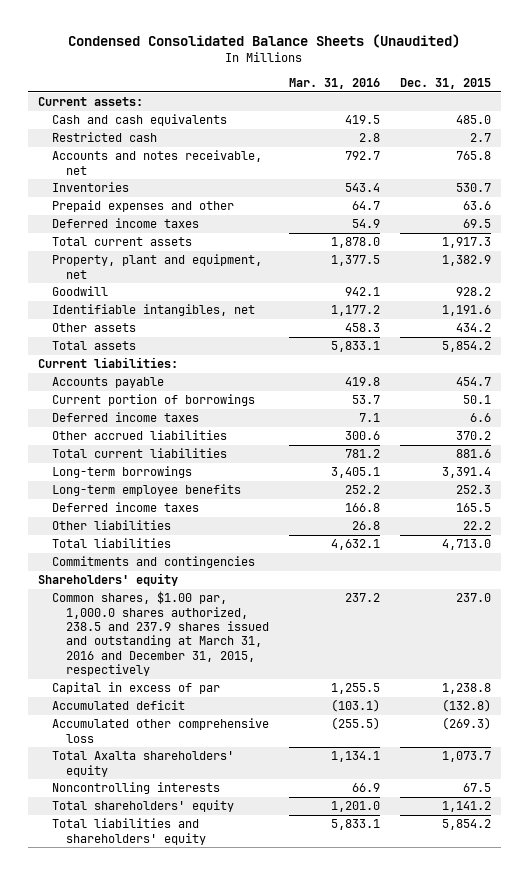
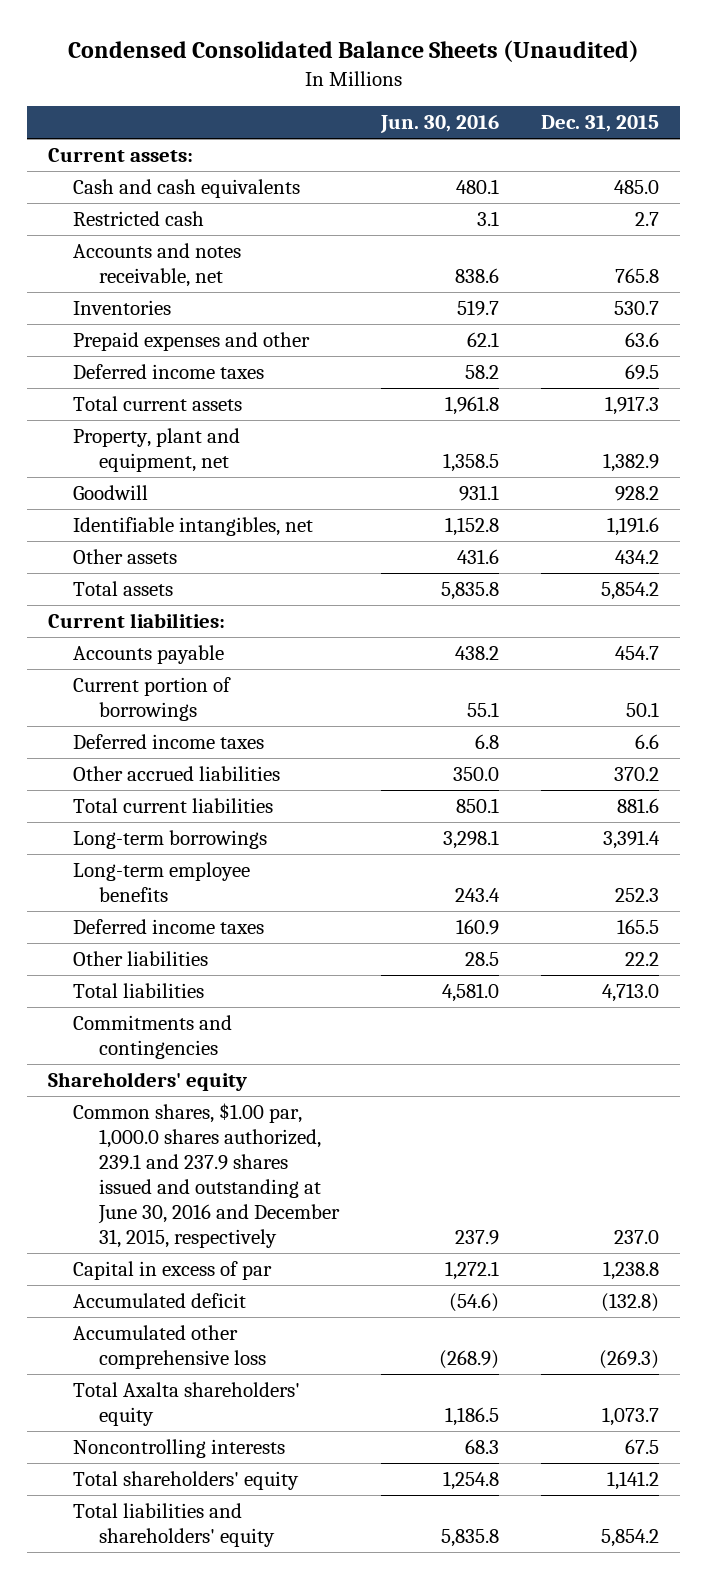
[288,78,380,90] Mar. 31, 2016 -> none
none -> [380,115,500,134] Jun. 30, 2016
[51,591,269,677] Common shares, $1.00 par, 1,000.0 shares authorized, 238.5 and 237.9 shares issued and outstanding at March 31, 2016 and December 31, 2015, respectively -> [73,1102,341,1249] Common shares, $1.00 par, 1,000.0 shares authorized, 239.1 and 237.9 shares issued and outstanding at June 30, 2016 and December 31, 2015, respectively

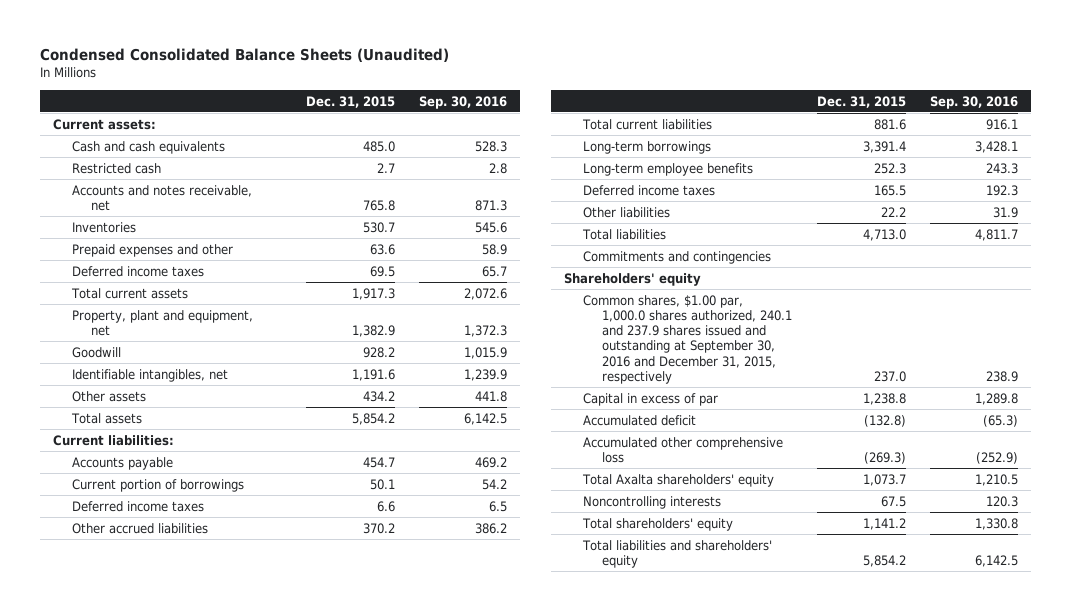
[380,115,500,134] Jun. 30, 2016 -> none
none -> [419,95,508,109] Sep. 30, 2016
[73,1102,341,1249] Common shares, $1.00 par, 1,000.0 shares authorized, 239.1 and 237.9 shares issued and outstanding at June 30, 2016 and December 31, 2015, respectively -> [583,294,793,385] Common shares, $1.00 par, 1,000.0 shares authorized, 240.1 and 237.9 shares issued and outstanding at September 30, 2016 and December 31, 2015, respectively

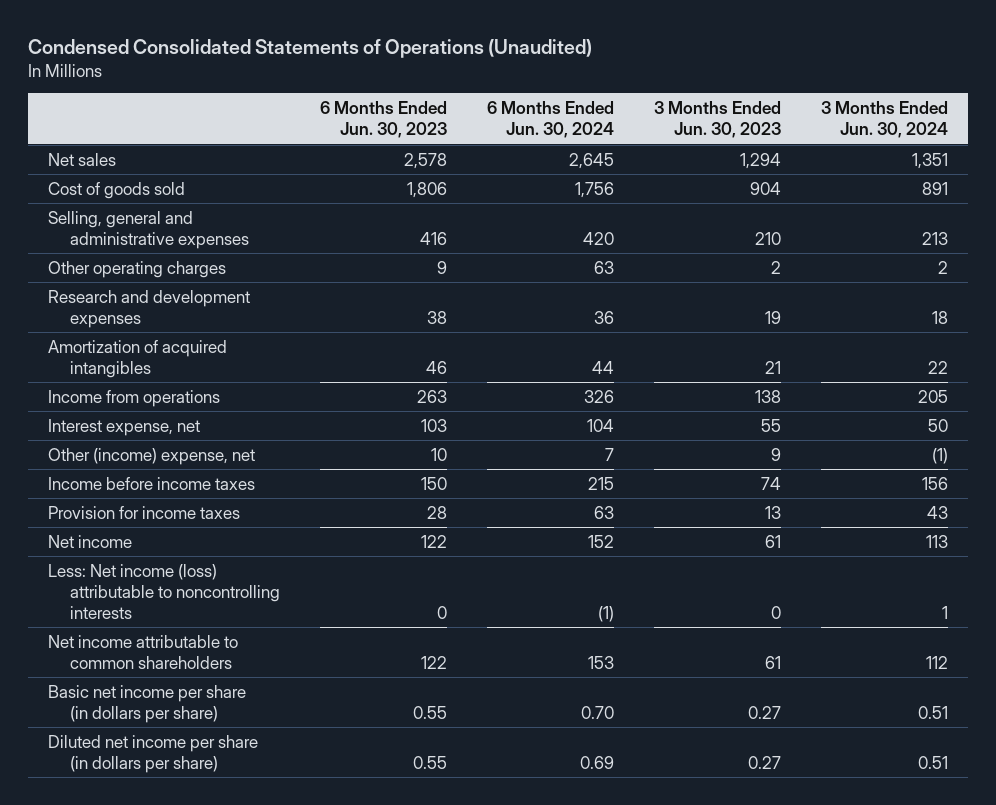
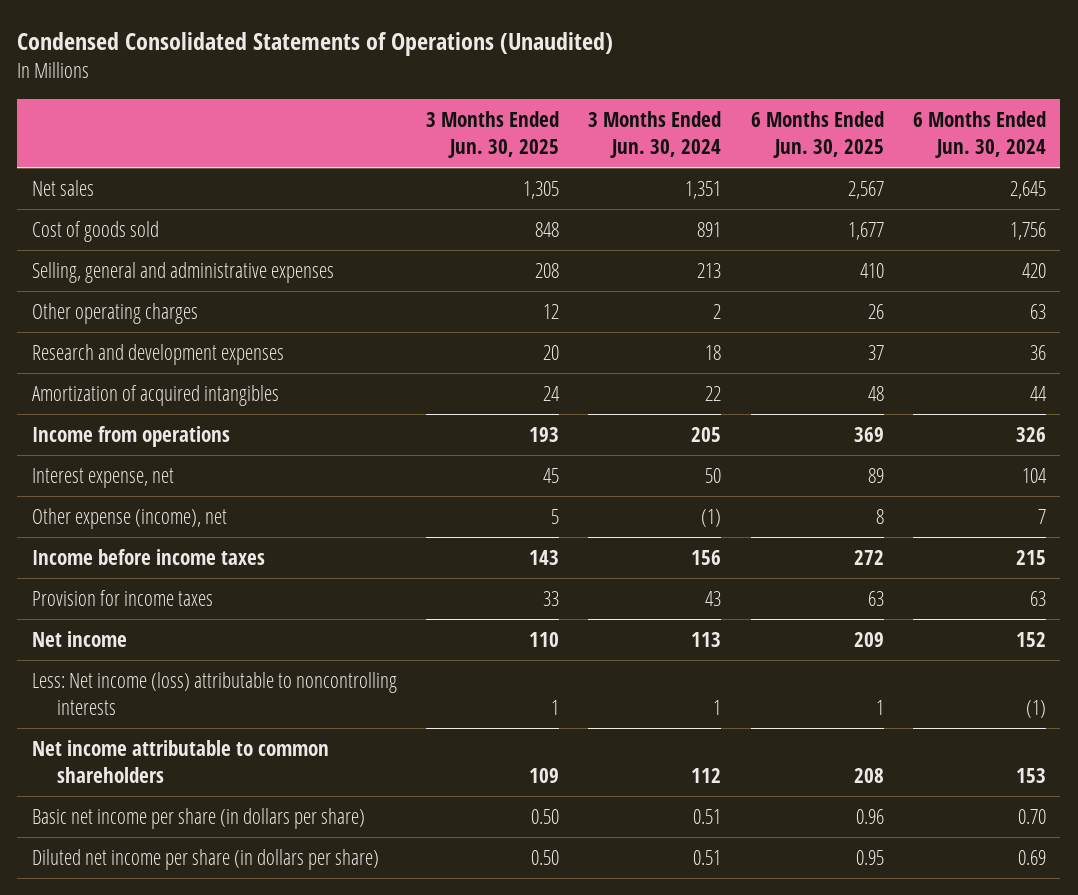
[319,101,447,139] 6 Months Ended Jun. 30, 2023 -> none
[654,101,782,139] 3 Months Ended Jun. 30, 2023 -> none
none -> [426,111,560,159] 3 Months Ended Jun. 30, 2025
none -> [750,111,884,159] 6 Months Ended Jun. 30, 2025
[47,447,255,465] Other (income) expense, net -> [31,508,227,530] Other expense (income), net

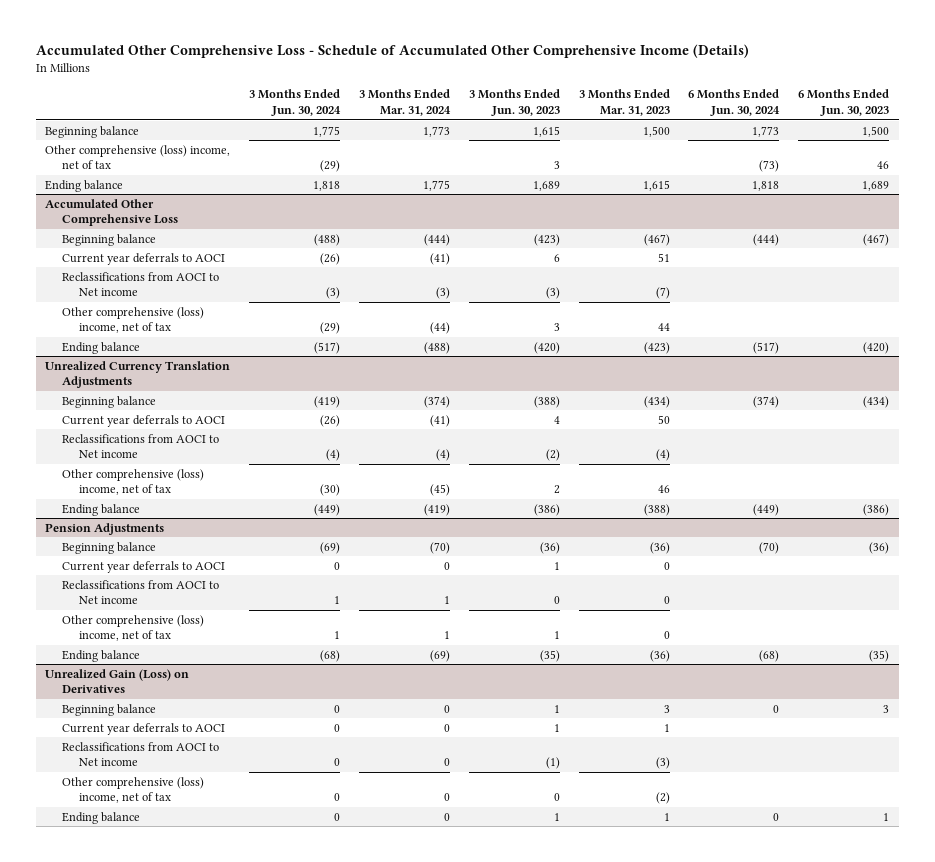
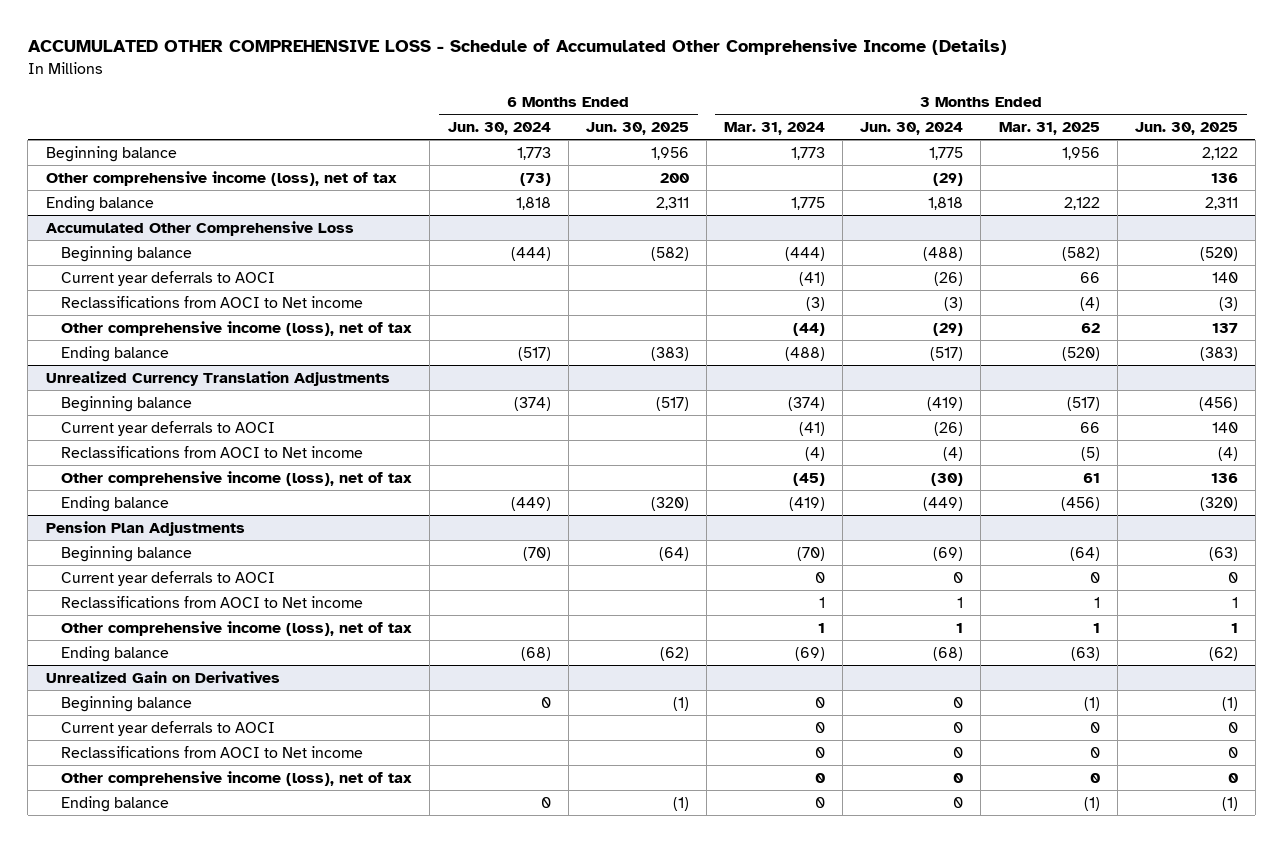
[35,44,749,59] Accumulated Other Comprehensive Loss - Schedule of Accumulated Other Comprehensive Income (Details) -> [27,39,1007,56] ACCUMULATED OTHER COMPREHENSIVE LOSS - Schedule of Accumulated Other Comprehensive Income (Details)
[468,89,560,117] 3 Months Ended Jun. 30, 2023 -> none
[578,89,670,117] 3 Months Ended Mar. 31, 2023 -> none
[798,89,890,117] 6 Months Ended Jun. 30, 2023 -> none
none -> [585,121,689,135] Jun. 30, 2025
none -> [998,121,1100,135] Mar. 31, 2025
none -> [1134,121,1238,135] Jun. 30, 2025
[45,144,231,170] Other comprehensive (loss) income, net of tax -> [45,170,397,186] Other comprehensive income (loss), net of tax
[62,306,205,334] Other comprehensive (loss) income, net of tax -> [61,320,413,336] Other comprehensive income (loss), net of tax
[62,468,205,496] Other comprehensive (loss) income, net of tax -> [61,470,413,486] Other comprehensive income (loss), net of tax
[45,522,165,535] Pension Adjustments -> [45,520,245,536] Pension Plan Adjustments
[62,614,205,642] Other comprehensive (loss) income, net of tax -> [61,620,413,636] Other comprehensive income (loss), net of tax
[45,668,190,694] Unrealized Gain (Loss) on Derivatives -> [45,670,280,683] Unrealized Gain on Derivatives
[62,776,205,804] Other comprehensive (loss) income, net of tax -> [61,770,413,786] Other comprehensive income (loss), net of tax

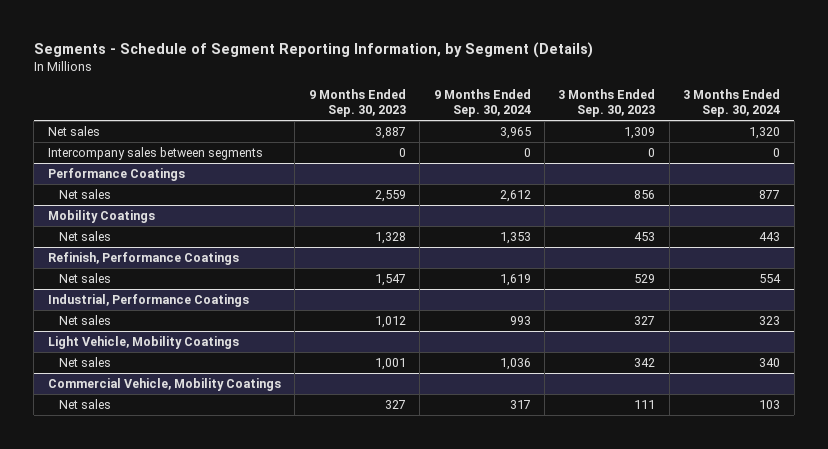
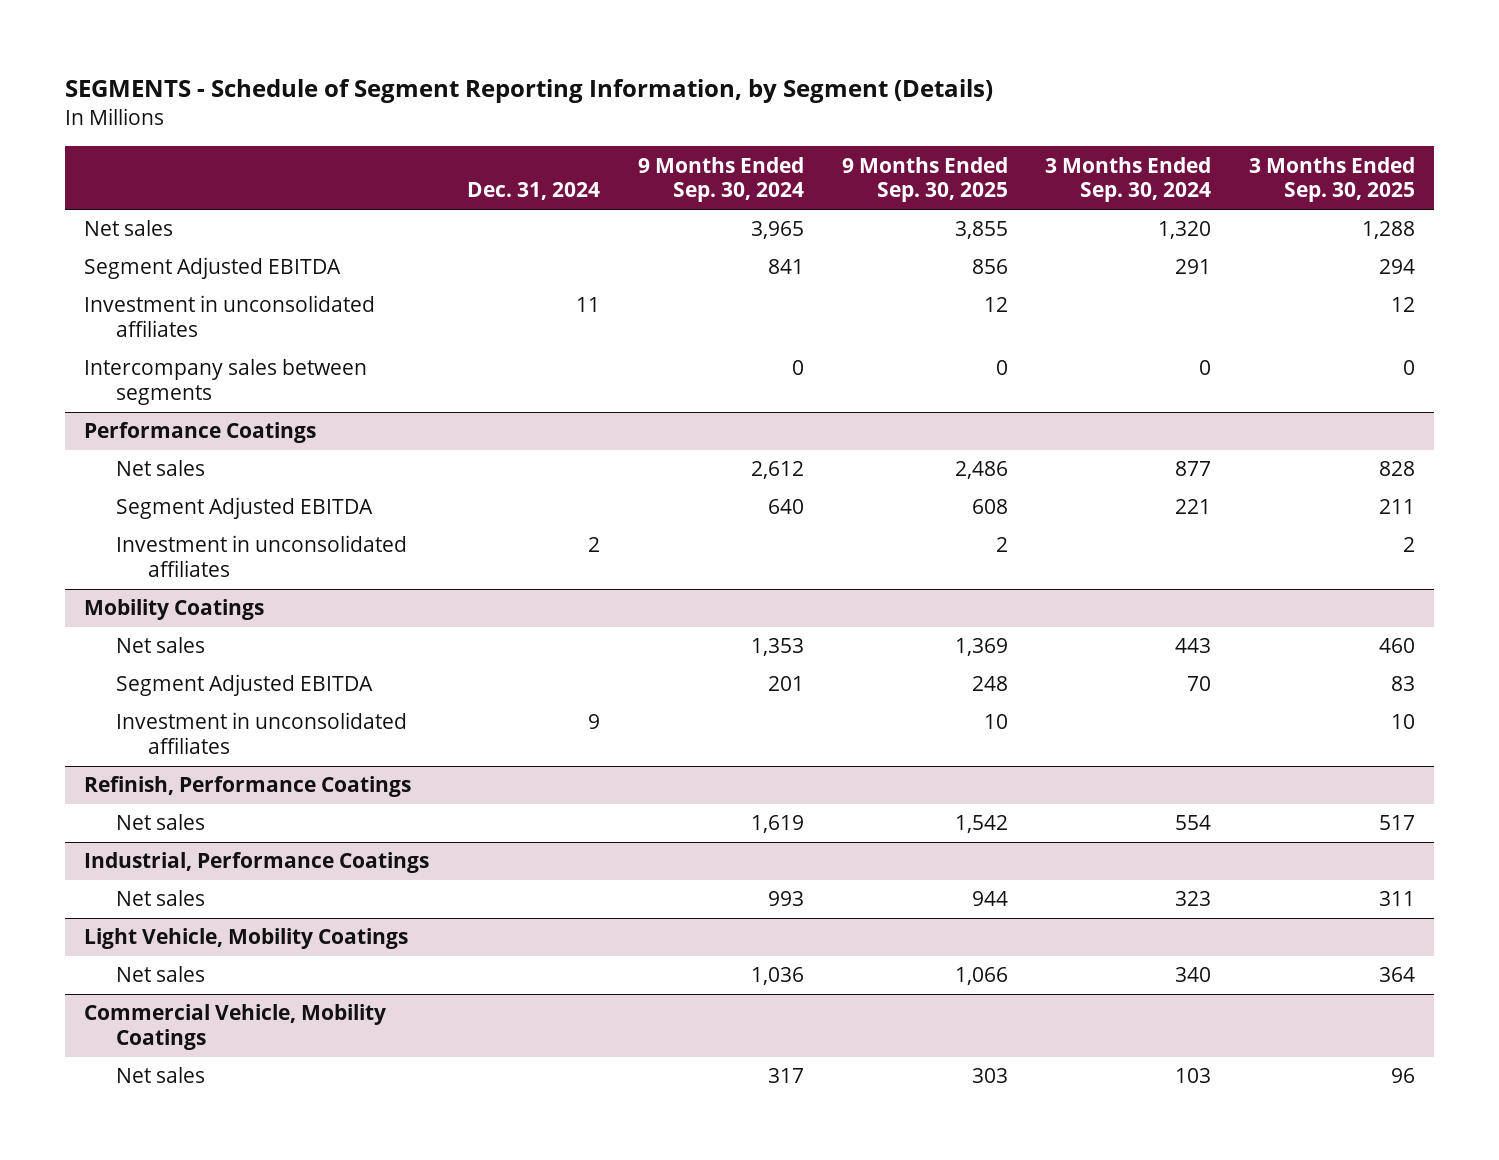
[33,41,593,58] Segments - Schedule of Segment Reporting Information, by Segment (Details) -> [65,79,994,104] SEGMENTS - Schedule of Segment Reporting Information, by Segment (Details)
[308,88,406,118] 9 Months Ended Sep. 30, 2023 -> none
[558,88,656,118] 3 Months Ended Sep. 30, 2023 -> none
none -> [466,182,600,201] Dec. 31, 2024
none -> [841,156,1008,203] 9 Months Ended Sep. 30, 2025
none -> [1249,156,1416,203] 3 Months Ended Sep. 30, 2025
none -> [84,257,342,280] Segment Adjusted EBITDA
none -> [84,295,376,338] Investment in unconsolidated affiliates
none -> [115,497,373,520] Segment Adjusted EBITDA
none -> [115,535,407,578] Investment in unconsolidated affiliates
none -> [115,674,373,697] Segment Adjusted EBITDA
none -> [115,712,407,755] Investment in unconsolidated affiliates

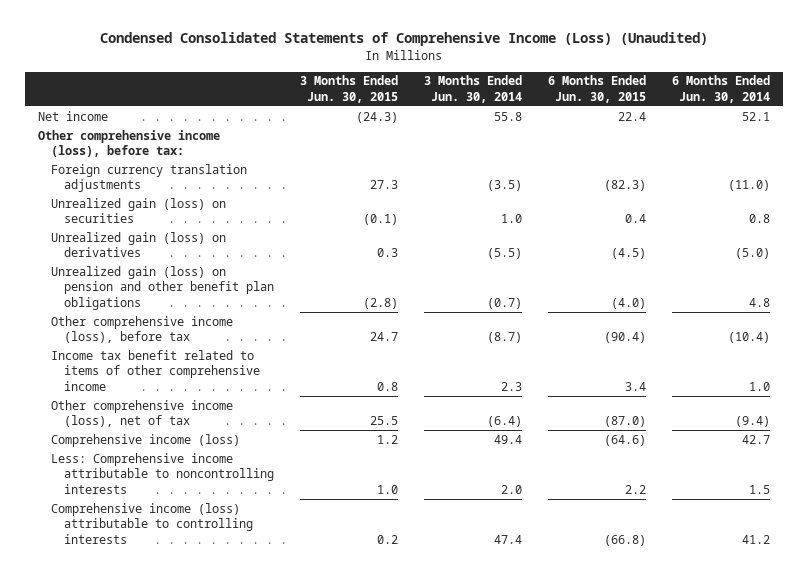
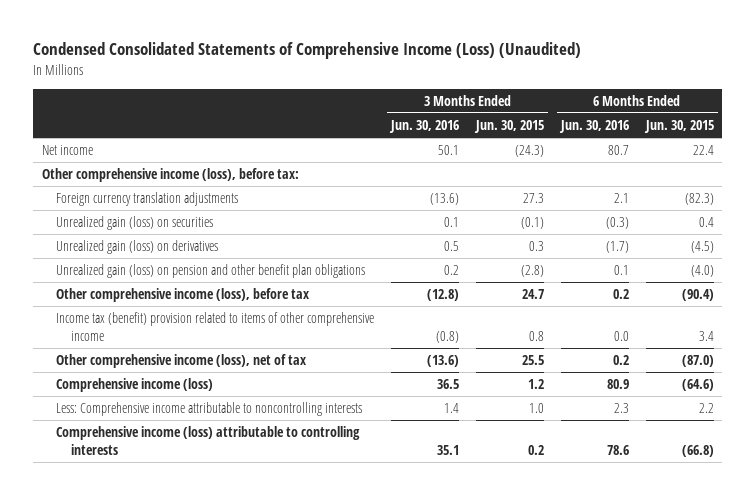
[423,75,522,103] 3 Months Ended Jun. 30, 2014 -> none
[671,75,770,103] 6 Months Ended Jun. 30, 2014 -> none
none -> [389,120,460,134] Jun. 30, 2016
none -> [558,120,629,134] Jun. 30, 2016
[50,349,261,391] Income tax benefit related to items of other comprehensive income -> [56,312,375,341] Income tax (benefit) provision related to items of other comprehensive income

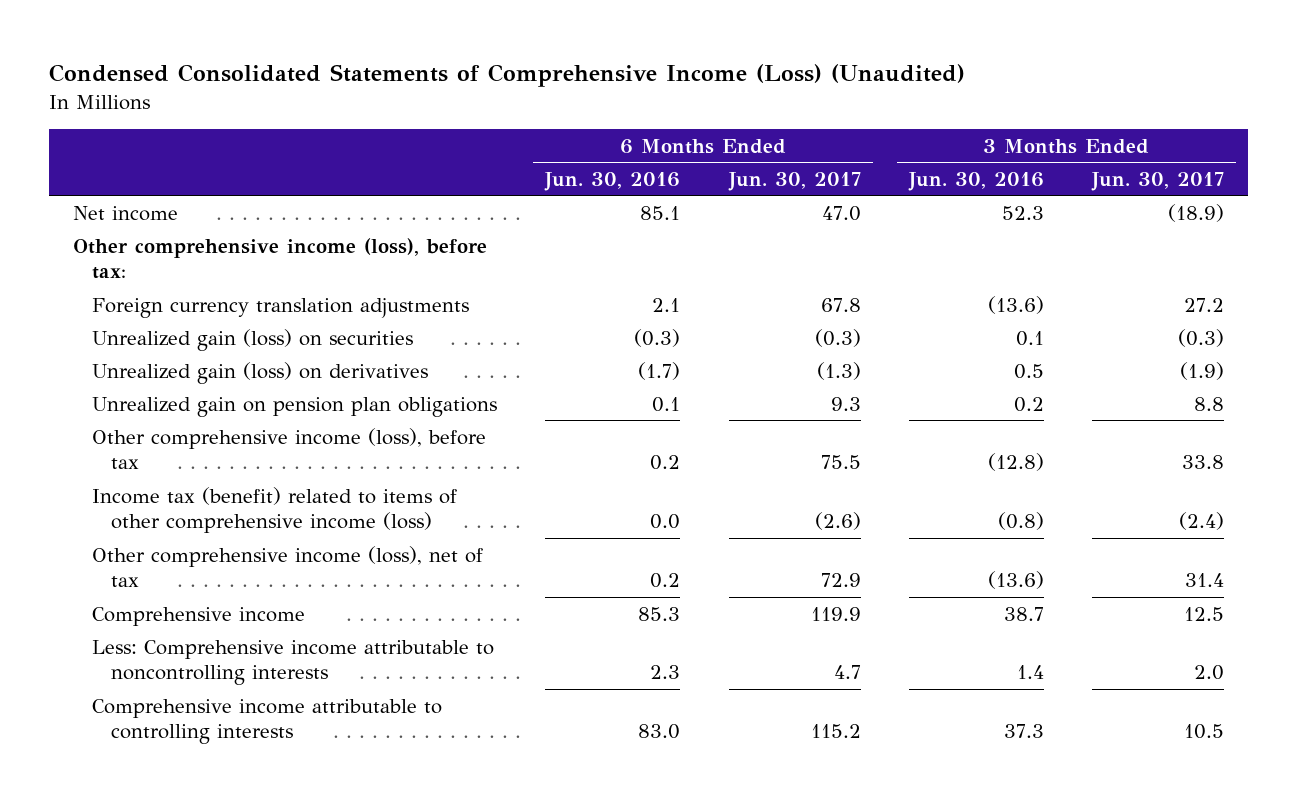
[474,120,545,134] Jun. 30, 2015 -> none
[643,120,714,134] Jun. 30, 2015 -> none
none -> [727,171,861,191] Jun. 30, 2017
none -> [1091,171,1225,191] Jun. 30, 2017
[438,145,460,156] 50.1 -> [1001,205,1044,220] 52.3
[607,145,629,156] 80.7 -> [640,205,681,220] 85.1
[56,264,366,279] Unrealized gain (loss) on pension and other benefit plan obligations -> [91,396,497,417] Unrealized gain on pension plan obligations
[56,312,375,341] Income tax (benefit) provision related to items of other comprehensive income -> [91,486,457,534] Income tax (benefit) related to items of other comprehensive income (loss)
[56,378,214,393] Comprehensive income (loss) -> [91,606,305,626] Comprehensive income
[437,379,460,390] 36.5 -> [1003,606,1044,621] 38.7
[606,379,629,390] 80.9 -> [638,606,681,621] 85.3
[56,426,361,455] Comprehensive income (loss) attributable to controlling interests -> [91,698,442,745] Comprehensive income attributable to controlling interests
[437,444,460,455] 35.1 -> [1003,724,1044,739] 37.3
[606,444,629,455] 78.6 -> [638,724,681,740] 83.0

